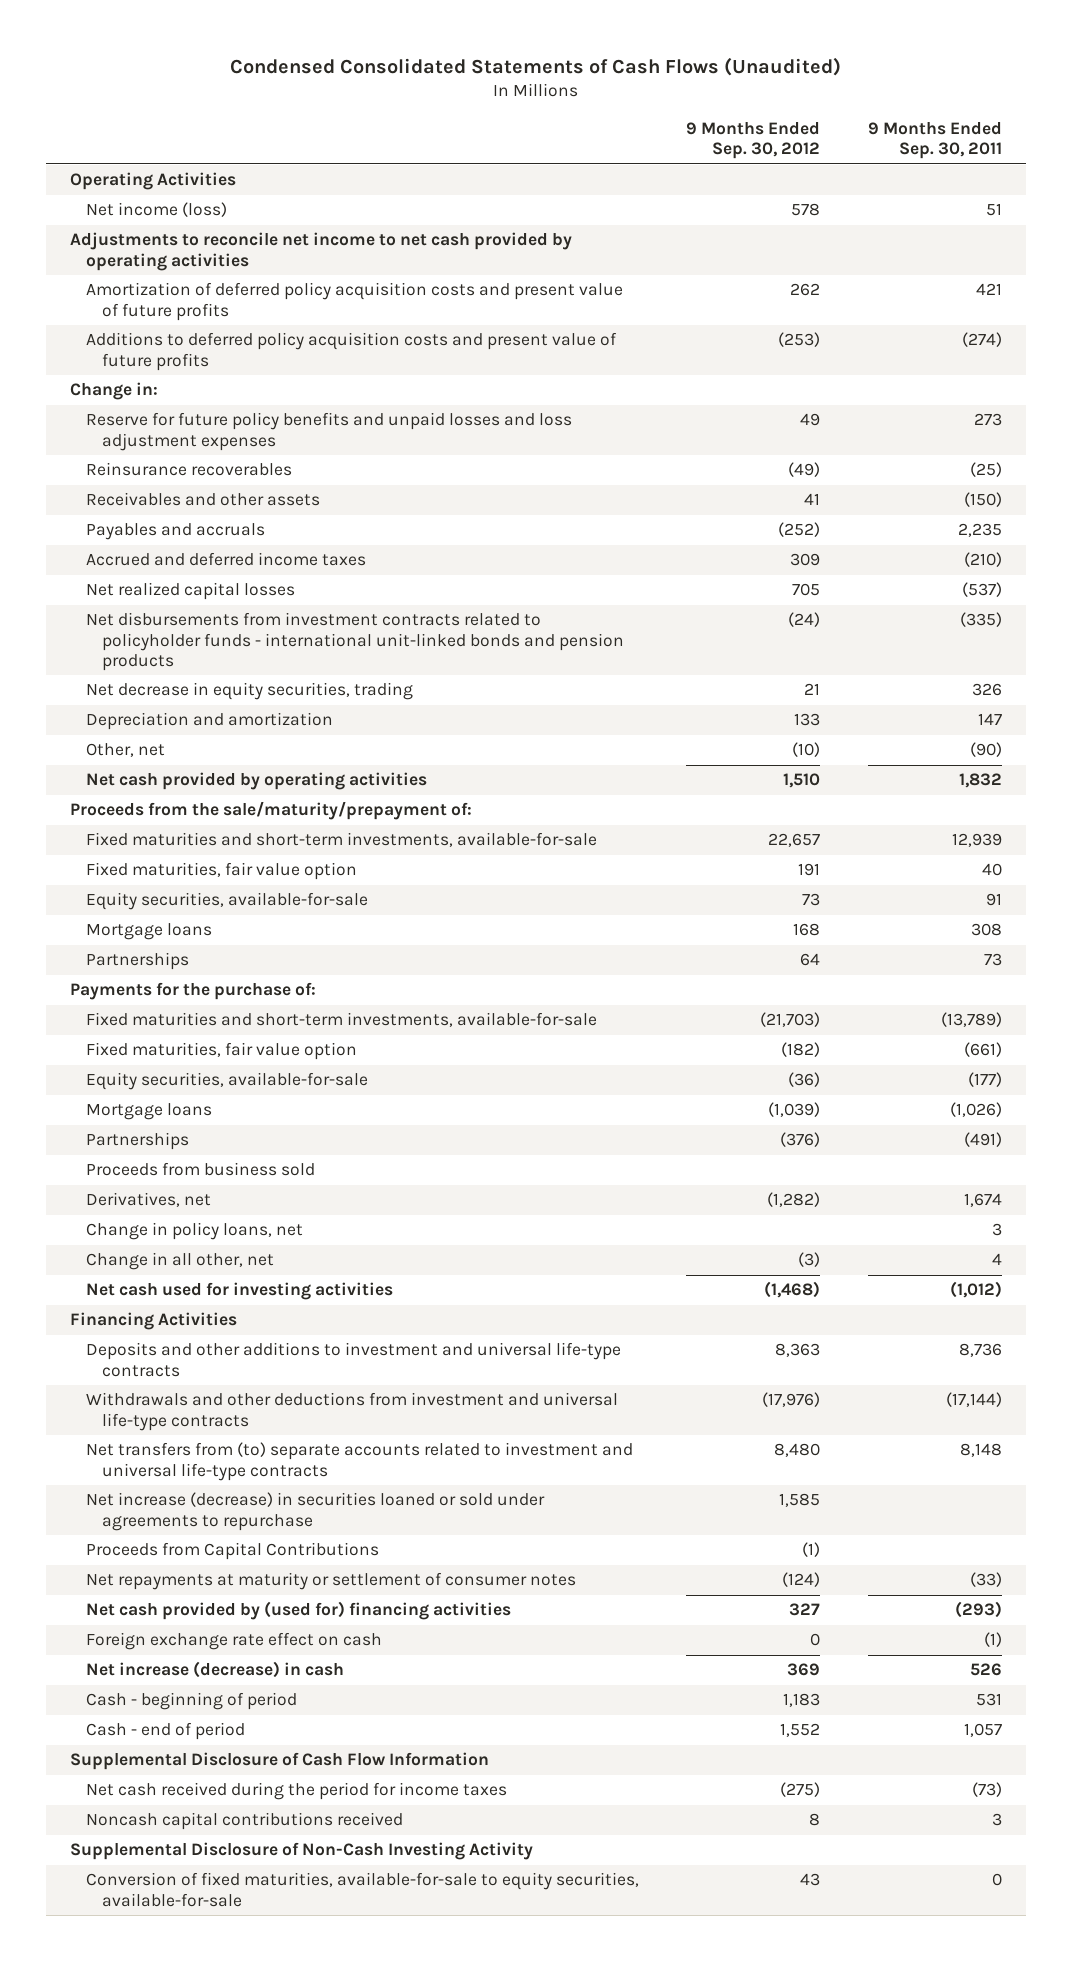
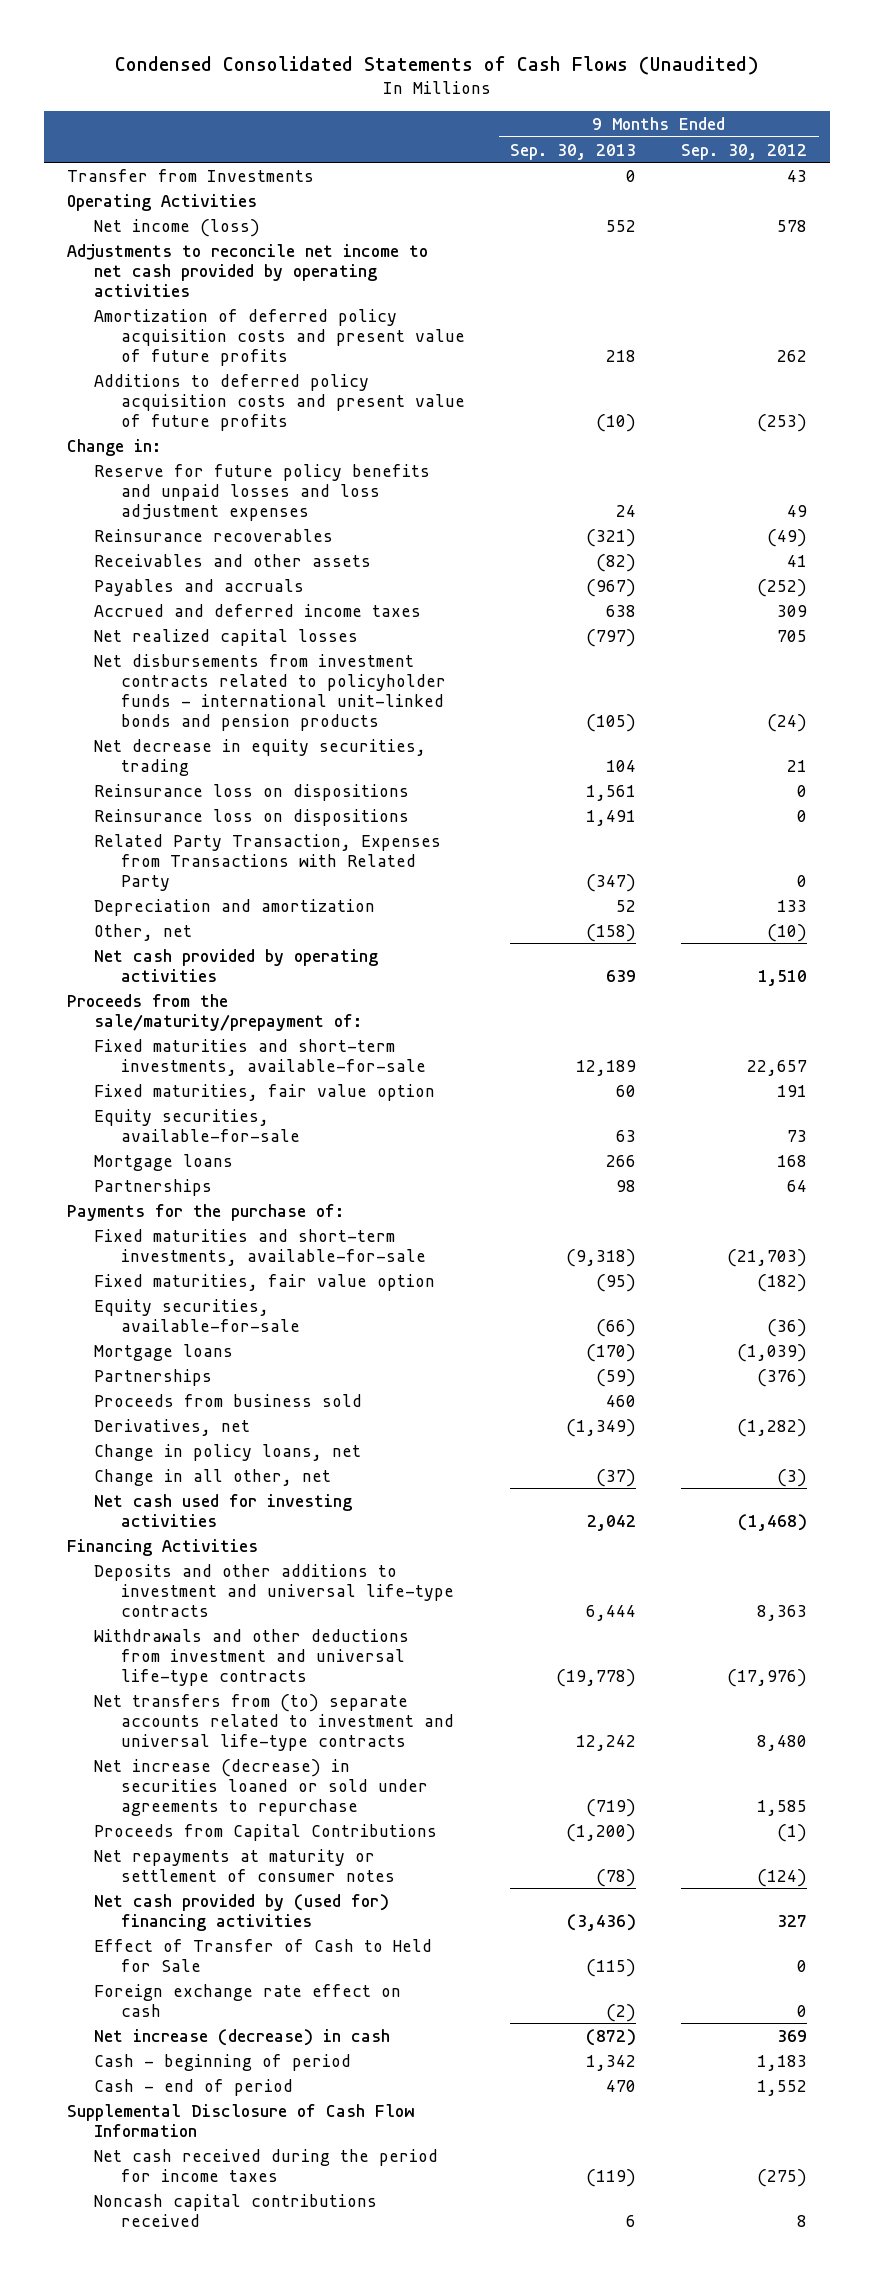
[868,122,1003,160] 9 Months Ended Sep. 30, 2011 -> none
none -> [510,143,637,160] Sep. 30, 2013
none -> [66,168,314,182] Transfer from Investments
none -> [93,783,409,801] Reinsurance loss on dispositions
none -> [93,808,409,826] Reinsurance loss on dispositions
none -> [93,833,441,891] Related Party Transaction, Expenses from Transactions with Related Party
none -> [93,1938,432,1972] Effect of Transfer of Cash to Held for Sale
[69,1842,533,1861] Supplemental Disclosure of Non-Cash Investing Activity -> none
[85,1872,639,1907] Conversion of fixed maturities, available-for-sale to equity securities, available-for-sale -> none

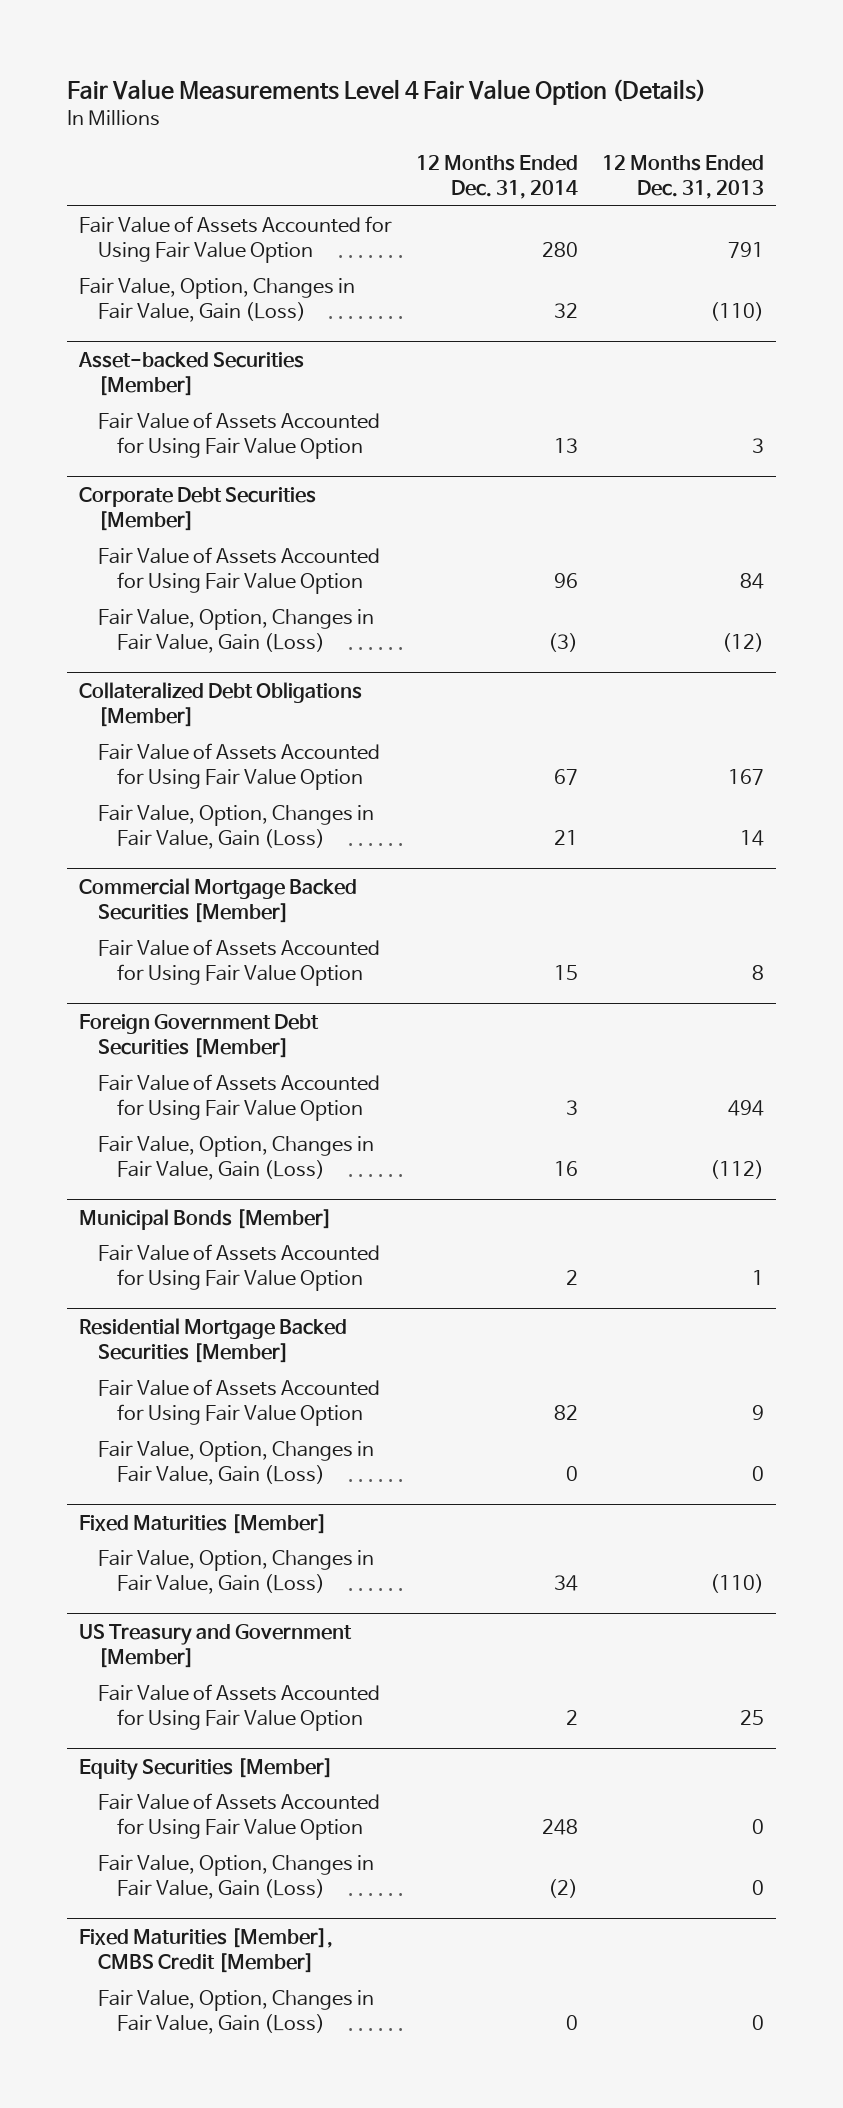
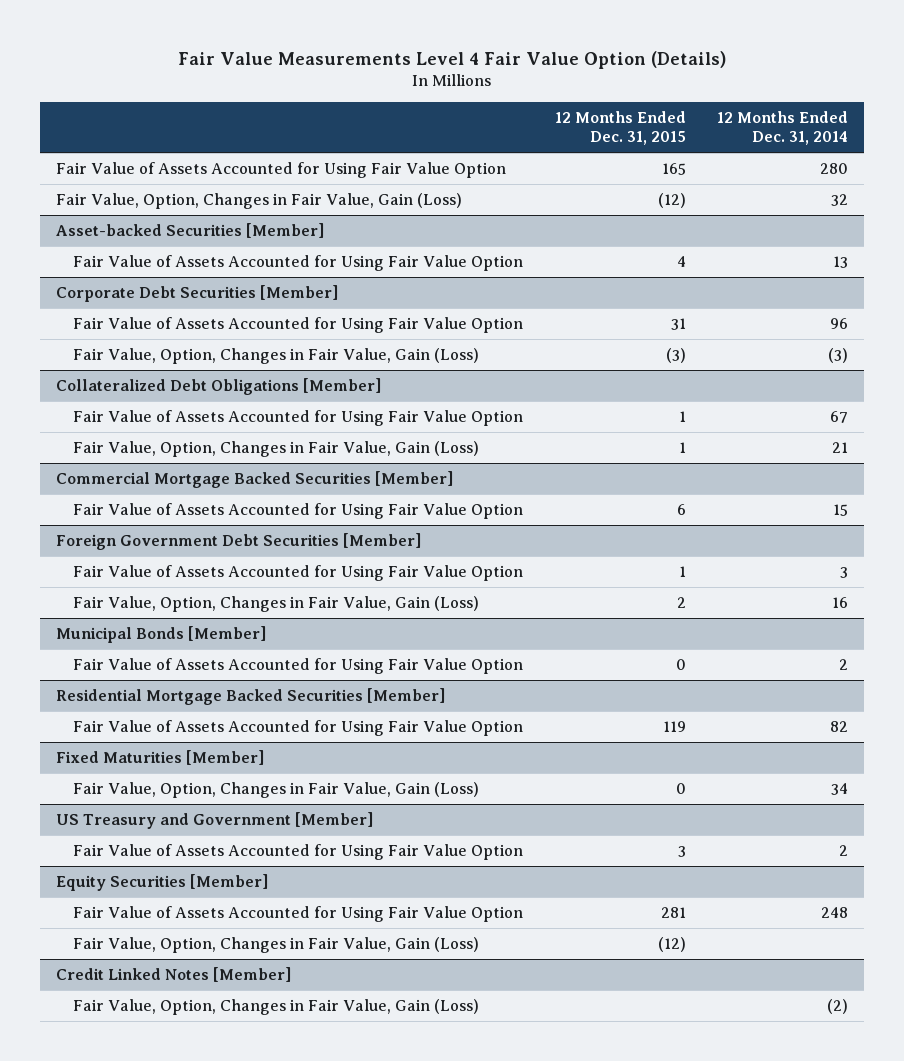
[602,154,765,200] 12 Months Ended Dec. 31, 2013 -> none
none -> [554,111,686,146] 12 Months Ended Dec. 31, 2015
[98,1440,375,1486] Fair Value, Option, Changes in Fair Value, Gain (Loss) -> none
none -> [73,937,480,954] Fair Value, Option, Changes in Fair Value, Gain (Loss)
none -> [55,967,291,983] Credit Linked Notes [Member]
[78,1927,333,1974] Fixed Maturities [Member], CMBS Credit [Member] -> none
[98,1989,375,2035] Fair Value, Option, Changes in Fair Value, Gain (Loss) -> none

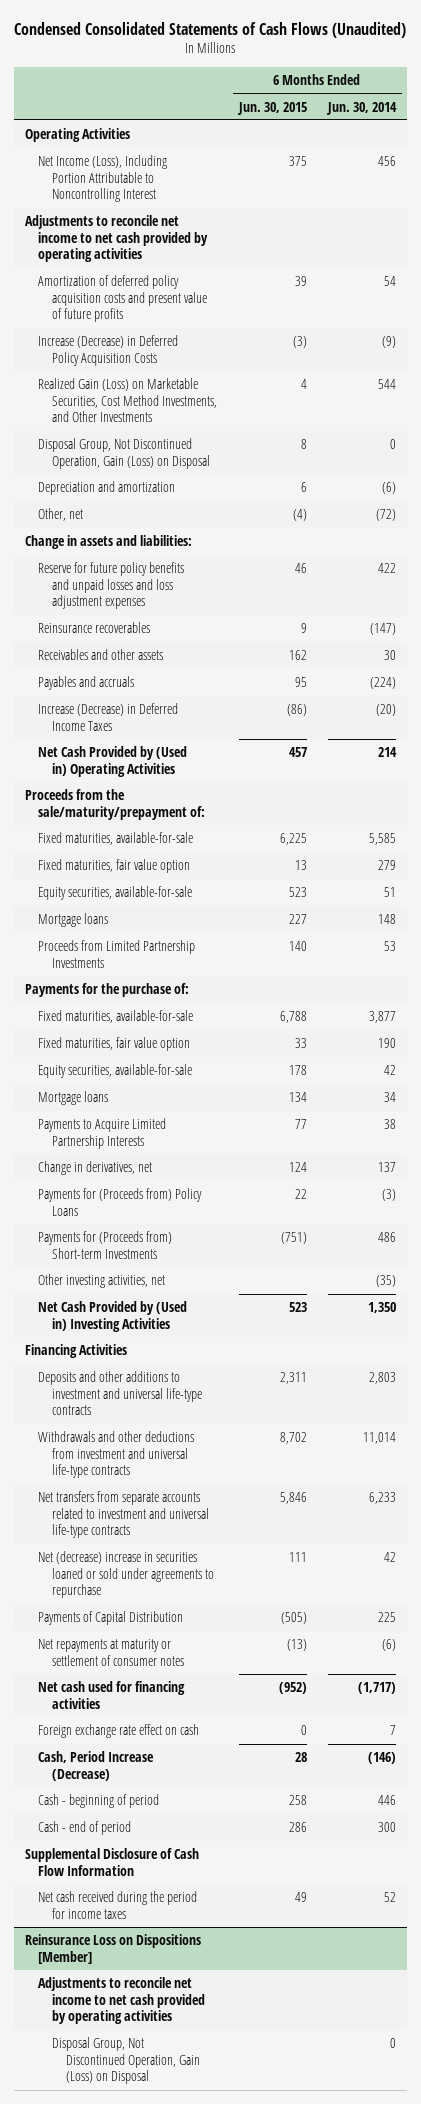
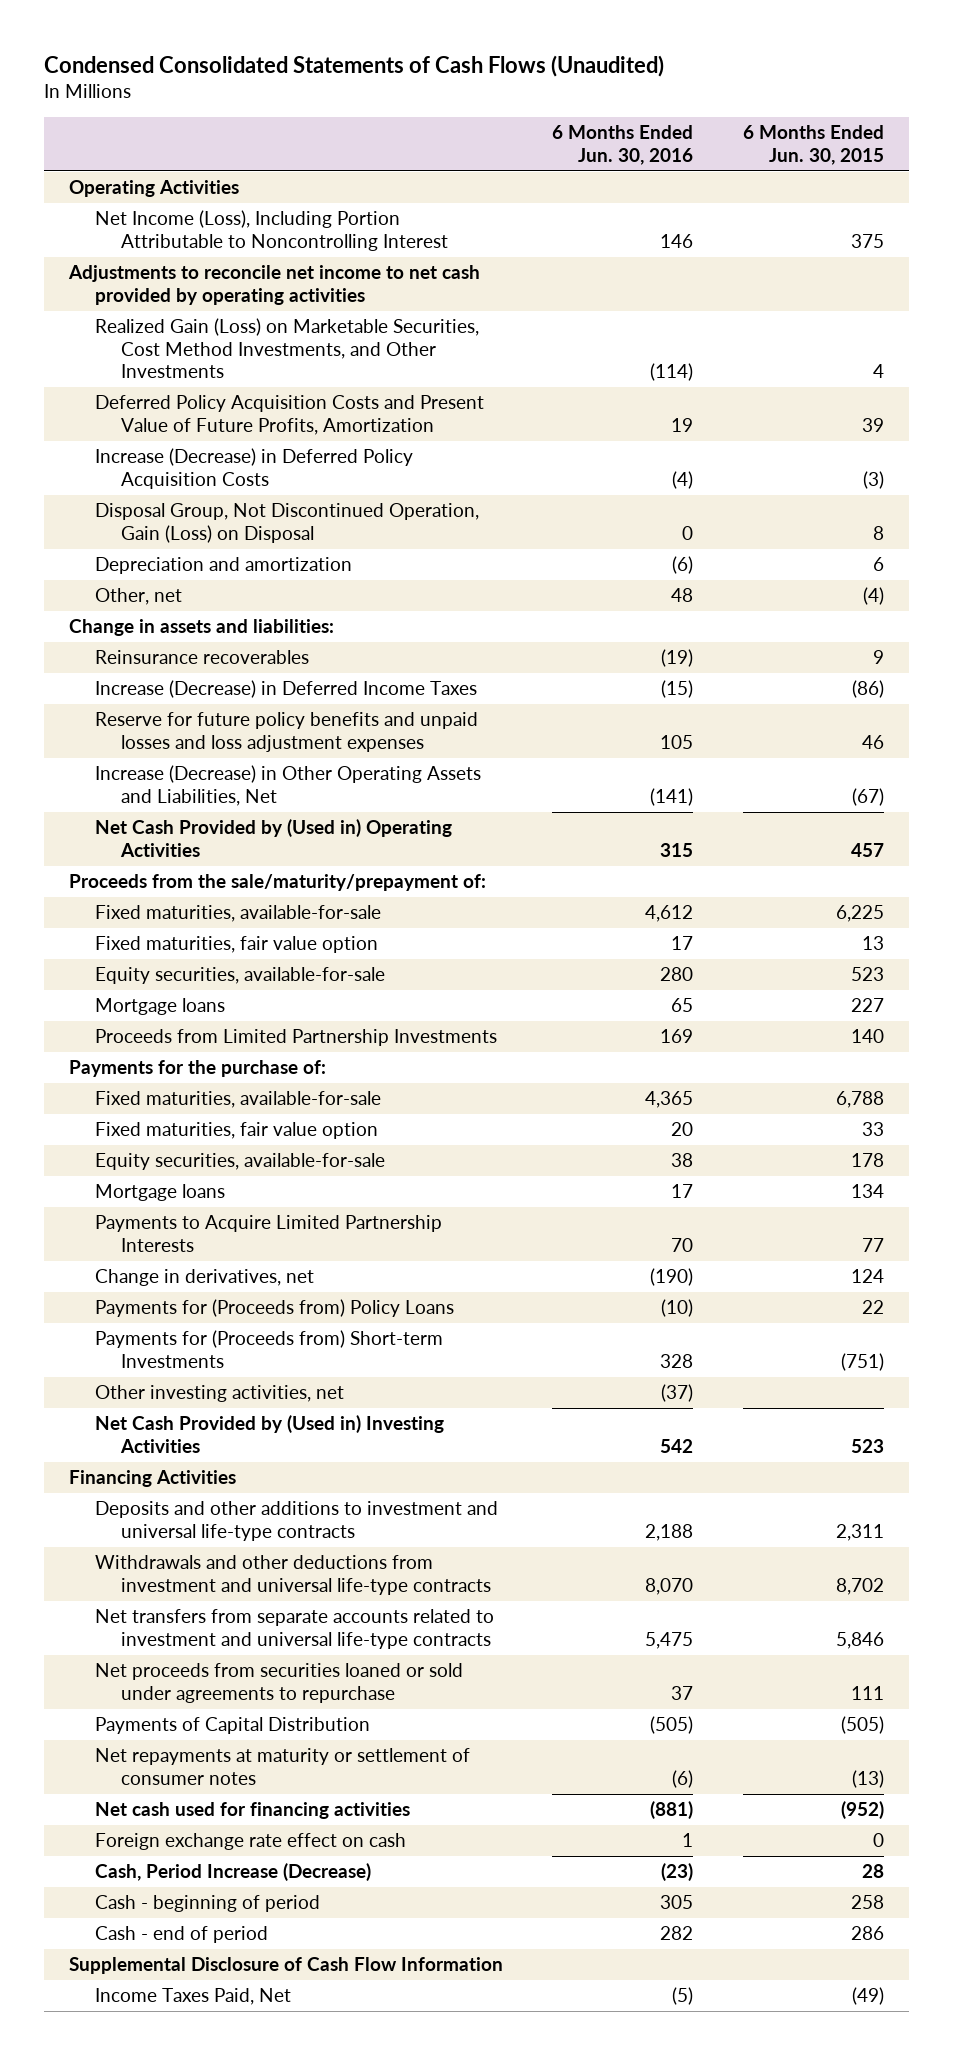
[326,101,398,115] Jun. 30, 2014 -> none
none -> [552,125,694,165] 6 Months Ended Jun. 30, 2016
[38,275,207,323] Amortization of deferred policy acquisition costs and present value of future profits -> none
none -> [95,395,485,435] Deferred Policy Acquisition Costs and Present Value of Future Profits, Amortization
[38,335,179,366] Increase (Decrease) in Deferred Policy Acquisition Costs -> [95,448,414,489] Increase (Decrease) in Deferred Policy Acquisition Costs
[38,649,164,661] Receivables and other assets -> none
[38,676,135,691] Payables and accruals -> none
[38,562,185,610] Reserve for future policy benefits and unpaid losses and loss adjustment expenses -> [95,712,479,752] Reserve for future policy benefits and unpaid losses and loss adjustment expenses
none -> [95,765,482,806] Increase (Decrease) in Other Operating Assets and Liabilities, Net
[38,1551,214,1599] Net (decrease) increase in securities loaned or sold under agreements to repurchase -> [95,1663,464,1703] Net proceeds from securities loaned or sold under agreements to repurchase
[24,1934,201,1964] Reinsurance Loss on Dispositions [Member] -> none
[38,1977,205,2025] Adjustments to reconcile net income to net cash provided by operating activities -> none
[51,2037,200,2085] Disposal Group, Not Discontinued Operation, Gain (Loss) on Disposal -> none
[38,1891,198,1919] Net cash received during the period for income taxes -> [95,1988,292,2006] Income Taxes Paid, Net
[294,1892,307,1903] 49 -> [852,1987,885,2006] (49)

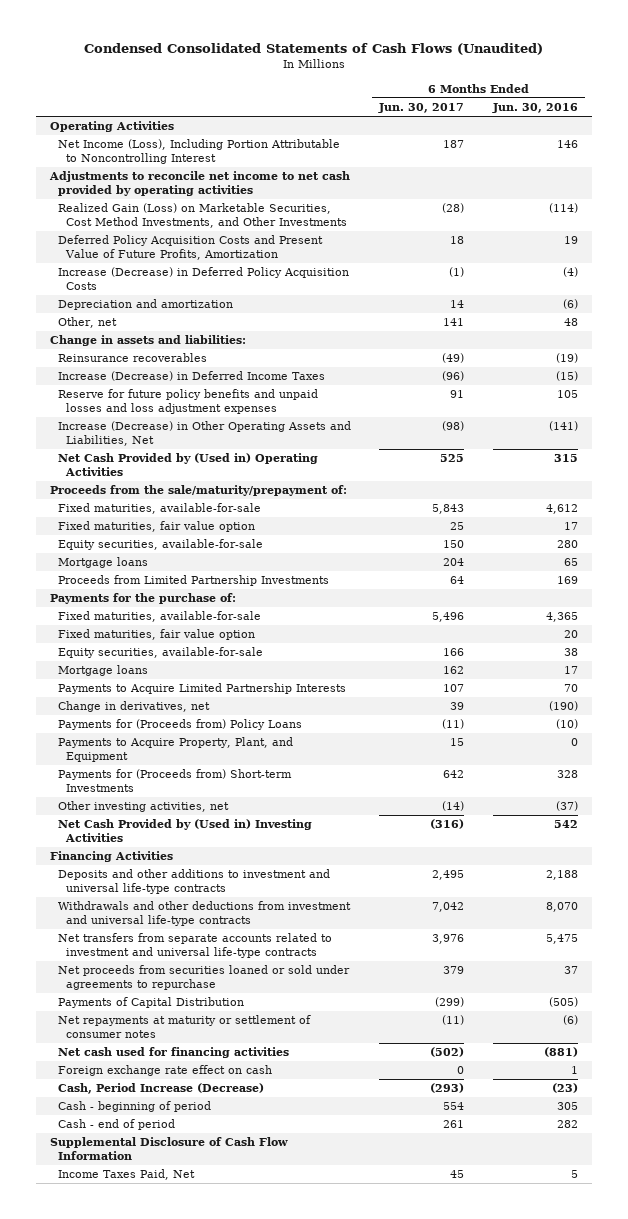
[743,125,885,165] 6 Months Ended Jun. 30, 2015 -> none
none -> [378,103,465,114] Jun. 30, 2017
[95,503,480,543] Disposal Group, Not Discontinued Operation, Gain (Loss) on Disposal -> none
none -> [58,737,294,762] Payments to Acquire Property, Plant, and Equipment
[672,1987,694,2006] (5) -> [570,1170,578,1179] 5

